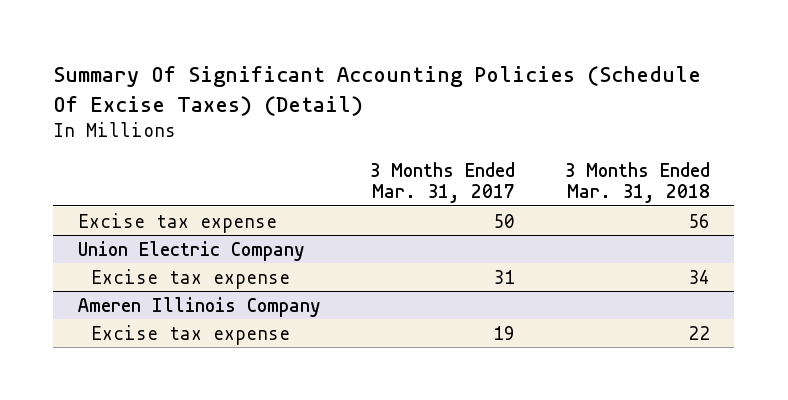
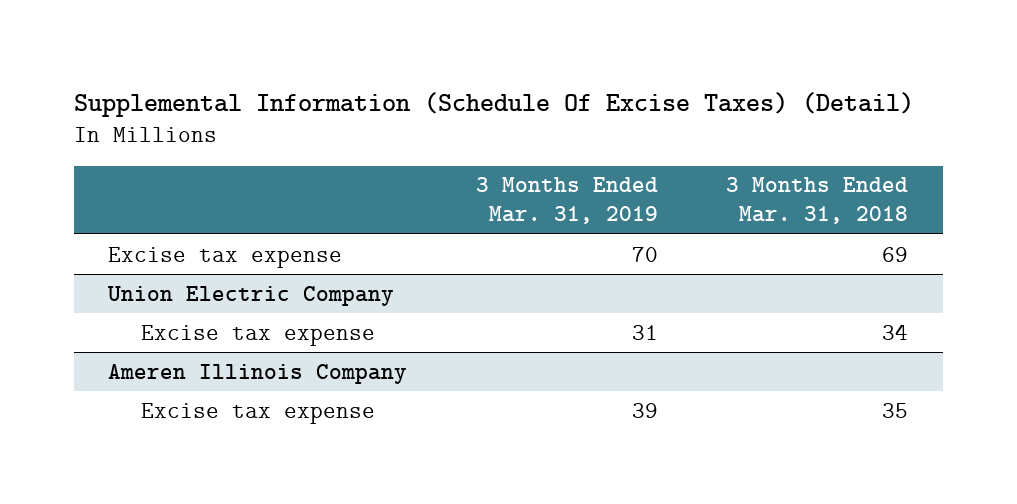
[53,66,702,116] Summary Of Significant Accounting Policies (Schedule Of Excise Taxes) (Detail) -> [74,91,915,117] Supplemental Information (Schedule Of Excise Taxes) (Detail)
[369,161,516,204] 3 Months Ended Mar. 31, 2017 -> none
none -> [475,177,658,225] 3 Months Ended Mar. 31, 2019
[688,213,711,228] 56 -> [882,246,909,262] 69
[688,325,711,340] 22 -> [882,402,909,418] 35

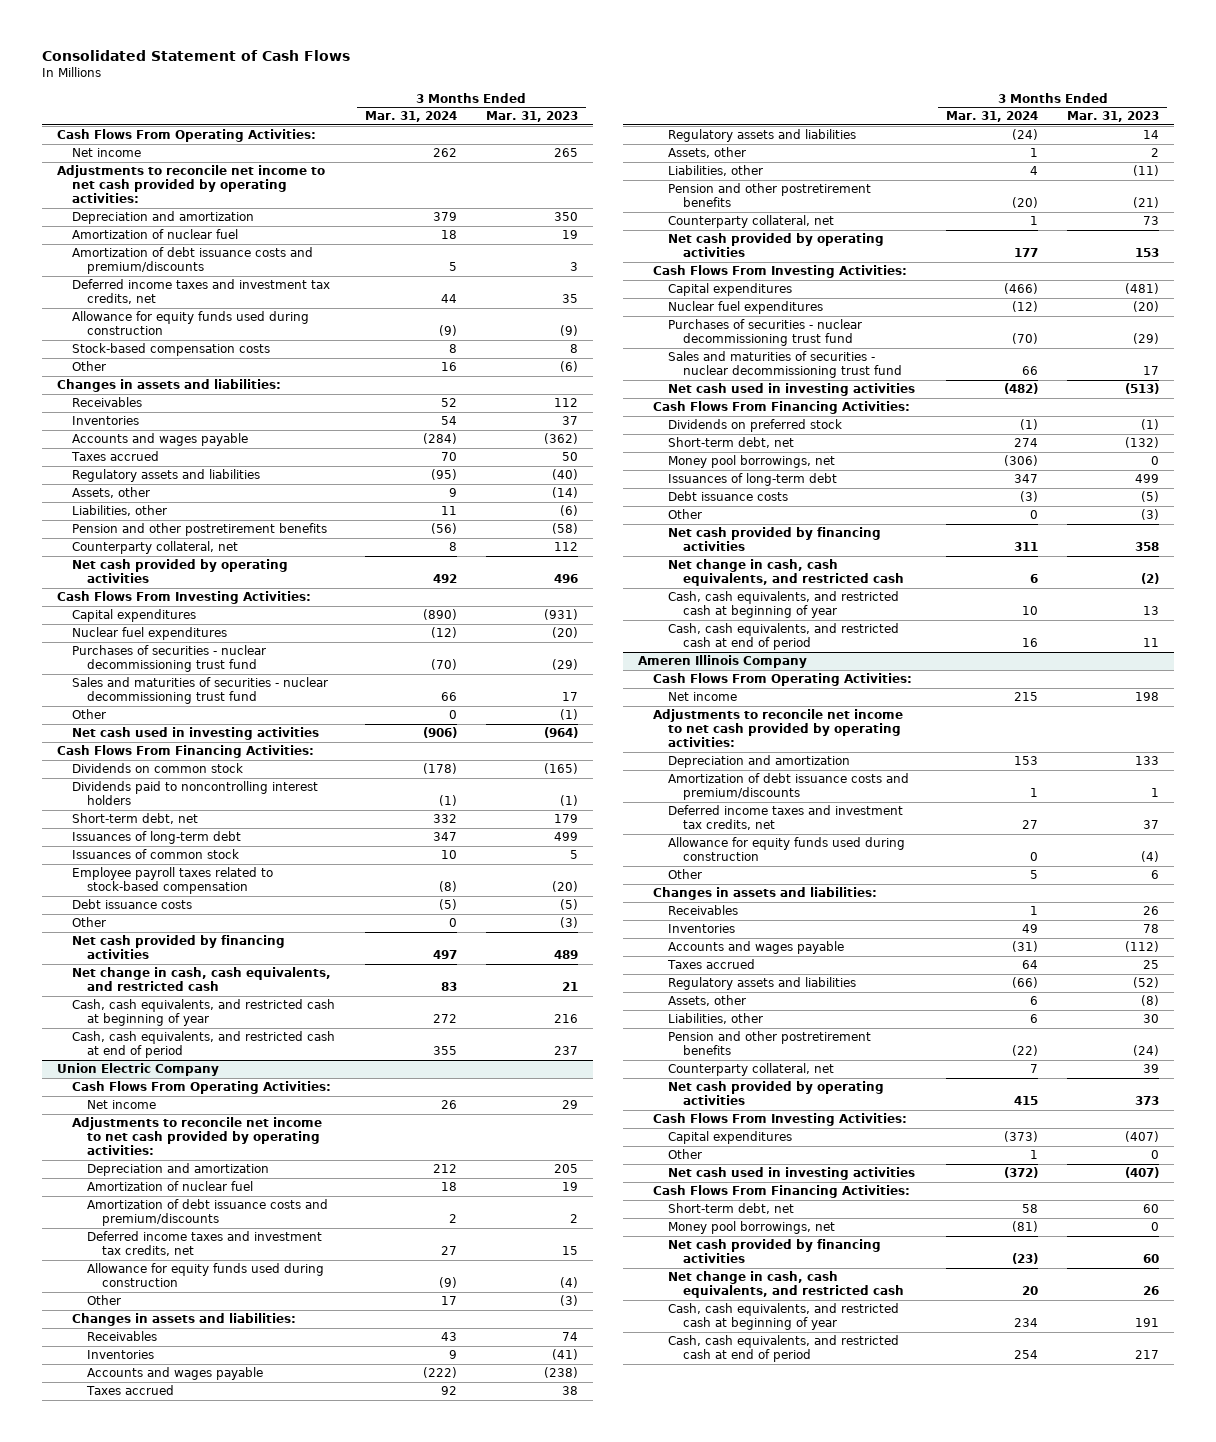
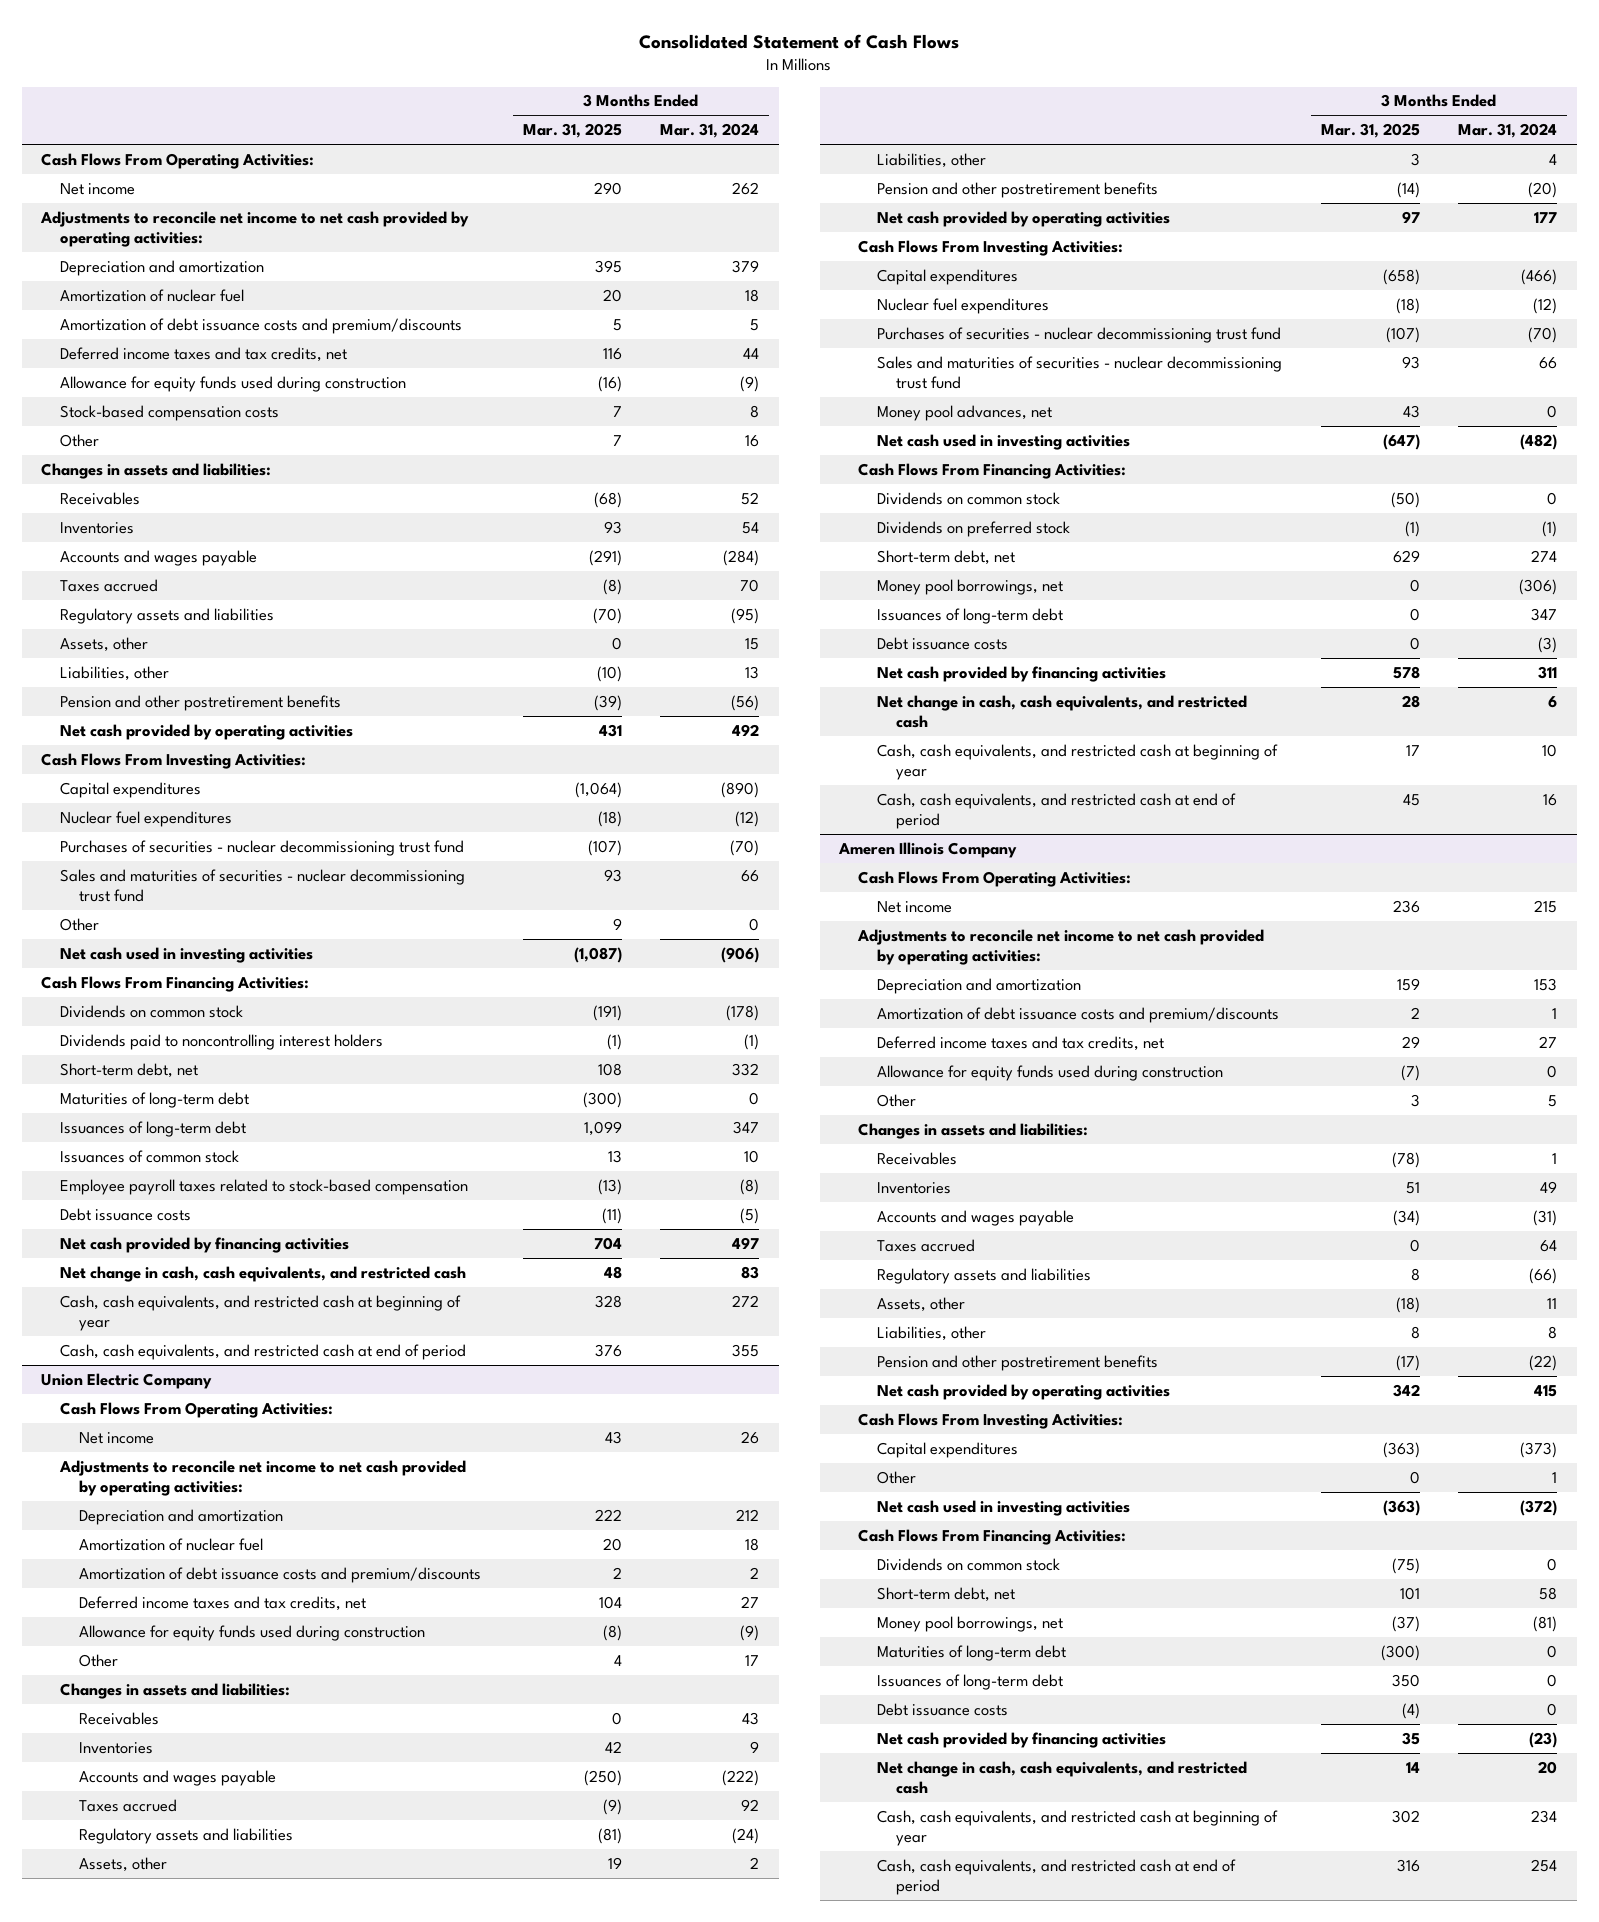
[486,111,579,123] Mar. 31, 2023 -> none
none -> [522,123,622,139] Mar. 31, 2025
[72,279,331,305] Deferred income taxes and investment tax credits, net -> [60,346,348,362] Deferred income taxes and tax credits, net
[448,488,457,498] 9 -> [745,637,760,650] 15
[440,506,457,516] 11 -> [745,665,760,679] 13
[72,541,239,555] Counterparty collateral, net -> none
none -> [60,1091,250,1108] Maturities of long-term debt
[72,917,107,928] Other -> none
[87,1231,323,1257] Deferred income taxes and investment tax credits, net -> [78,1595,366,1611] Deferred income taxes and tax credits, net
[1029,148,1038,158] 1 -> [750,1856,760,1869] 2
[668,215,835,229] Counterparty collateral, net -> none
none -> [877,404,1053,421] Money pool advances, net
none -> [877,491,1061,505] Dividends on common stock
[668,509,703,520] Other -> none
[668,805,904,831] Deferred income taxes and investment tax credits, net -> [877,1035,1165,1051] Deferred income taxes and tax credits, net
[1029,996,1038,1006] 6 -> [1547,1297,1558,1309] 11
[1029,1014,1038,1024] 6 -> [1548,1325,1558,1339] 8
[668,1063,835,1077] Counterparty collateral, net -> none
none -> [877,1557,1061,1571] Dividends on common stock
none -> [877,1644,1067,1661] Maturities of long-term debt
none -> [877,1673,1064,1690] Issuances of long-term debt
none -> [877,1702,1009,1716] Debt issuance costs

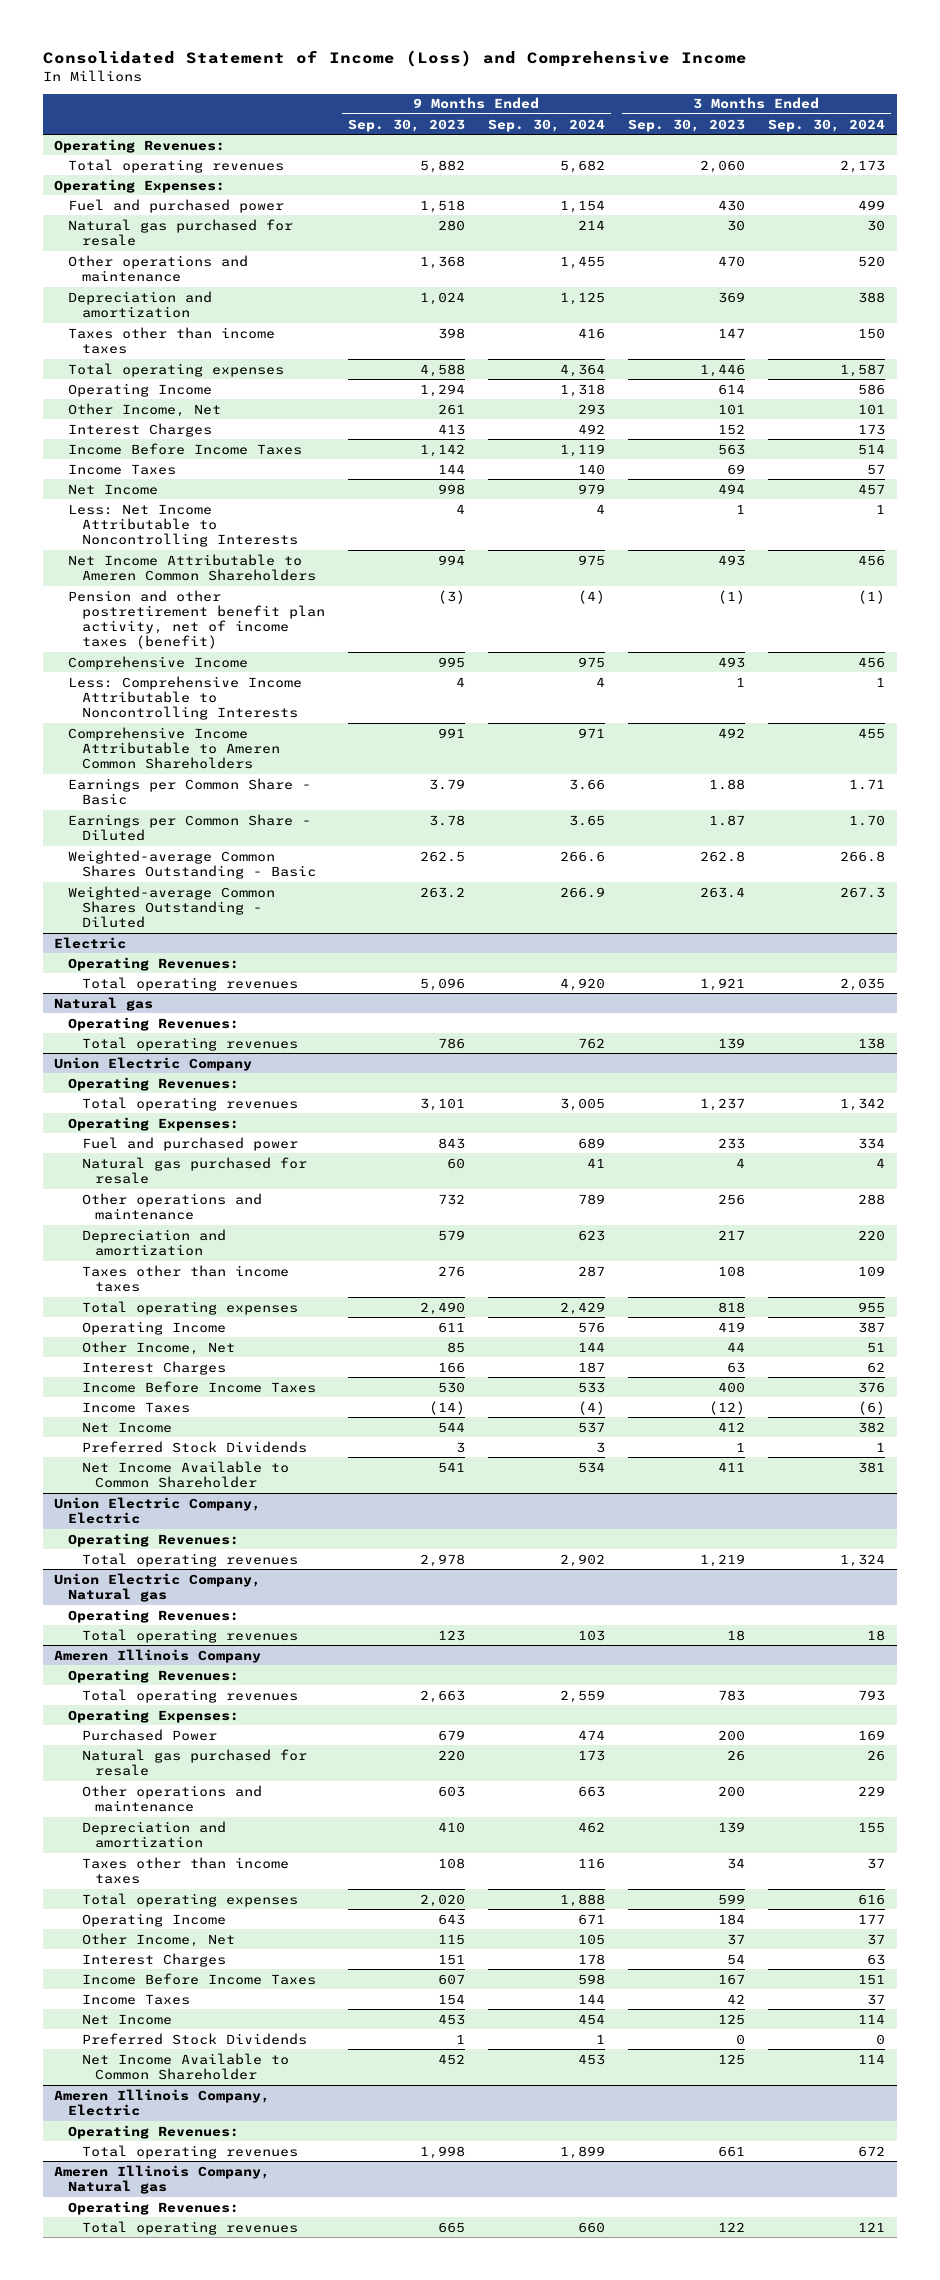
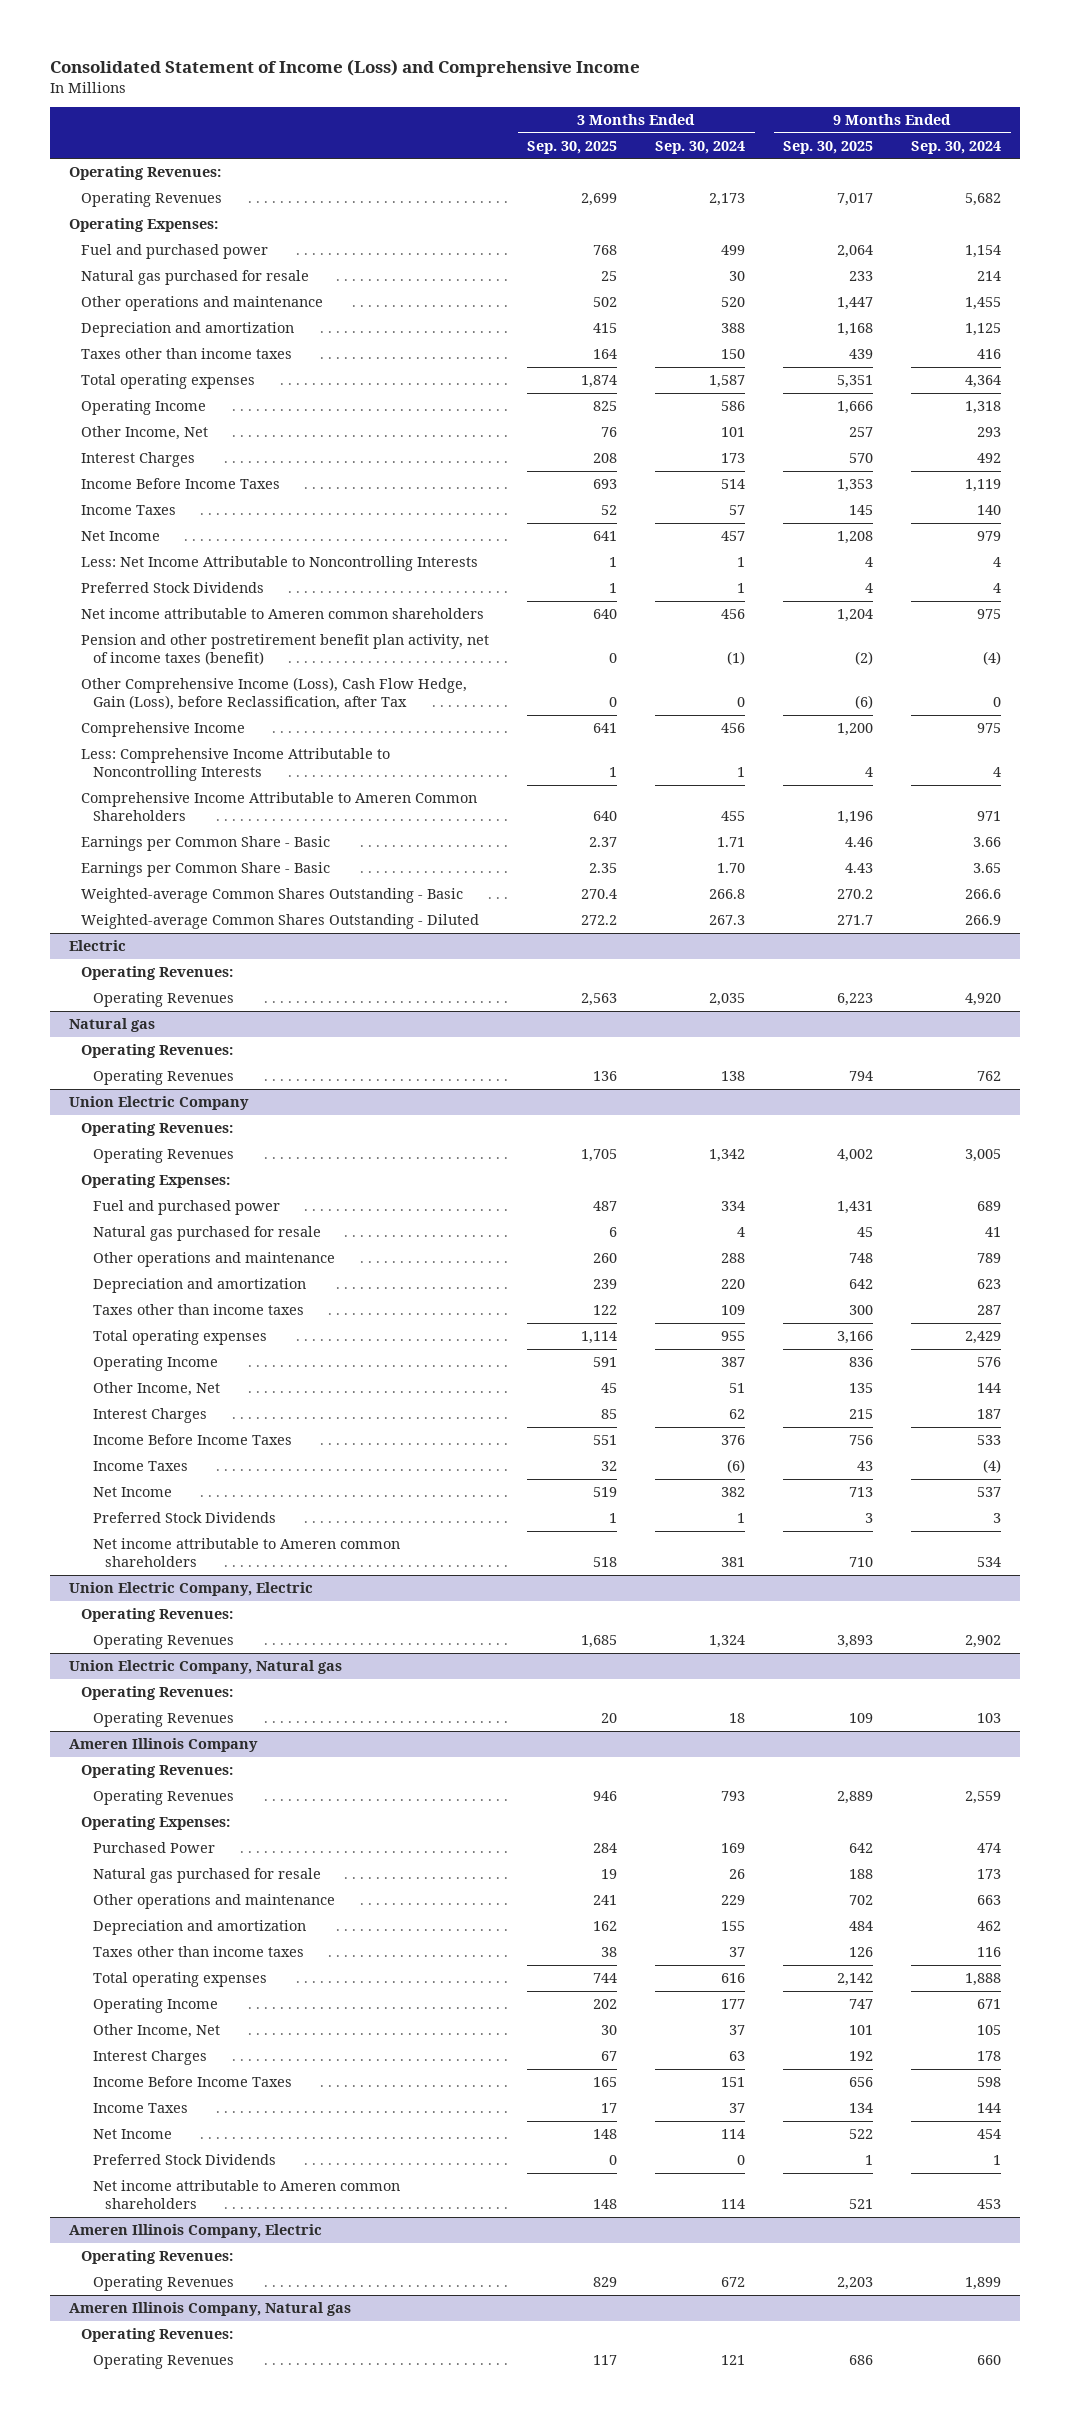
[347,118,465,132] Sep. 30, 2023 -> none
[627,118,745,132] Sep. 30, 2023 -> none
none -> [527,140,618,154] Sep. 30, 2025
none -> [783,140,874,154] Sep. 30, 2025
[68,158,285,173] Total operating revenues -> [81,192,223,208] Operating Revenues
none -> [81,582,265,594] Preferred Stock Dividends
[68,553,316,581] Net Income Attributable to Ameren Common Shareholders -> [81,608,485,620] Net income attributable to Ameren common shareholders
none -> [81,677,468,711] Other Comprehensive Income (Loss), Cash Flow Hedge, Gain (Loss), before Reclassification, after Tax
[68,813,312,841] Earnings per Common Share - Diluted -> [81,862,331,878] Earnings per Common Share - Basic
[81,976,298,991] Total operating revenues -> [92,992,234,1008] Operating Revenues
[81,1036,298,1051] Total operating revenues -> [92,1070,234,1086] Operating Revenues
[81,1096,298,1111] Total operating revenues -> [92,1148,234,1164] Operating Revenues
[81,1460,289,1488] Net Income Available to Common Shareholder -> [92,1538,400,1568] Net income attributable to Ameren common shareholders
[81,1552,298,1567] Total operating revenues -> [92,1634,234,1650] Operating Revenues
[81,1628,298,1643] Total operating revenues -> [92,1712,234,1728] Operating Revenues
[81,1688,298,1703] Total operating revenues -> [92,1790,234,1806] Operating Revenues
[81,2052,289,2080] Net Income Available to Common Shareholder -> [92,2180,400,2210] Net income attributable to Ameren common shareholders
[81,2144,298,2159] Total operating revenues -> [92,2276,234,2292] Operating Revenues
[81,2220,298,2235] Total operating revenues -> [92,2354,234,2370] Operating Revenues

